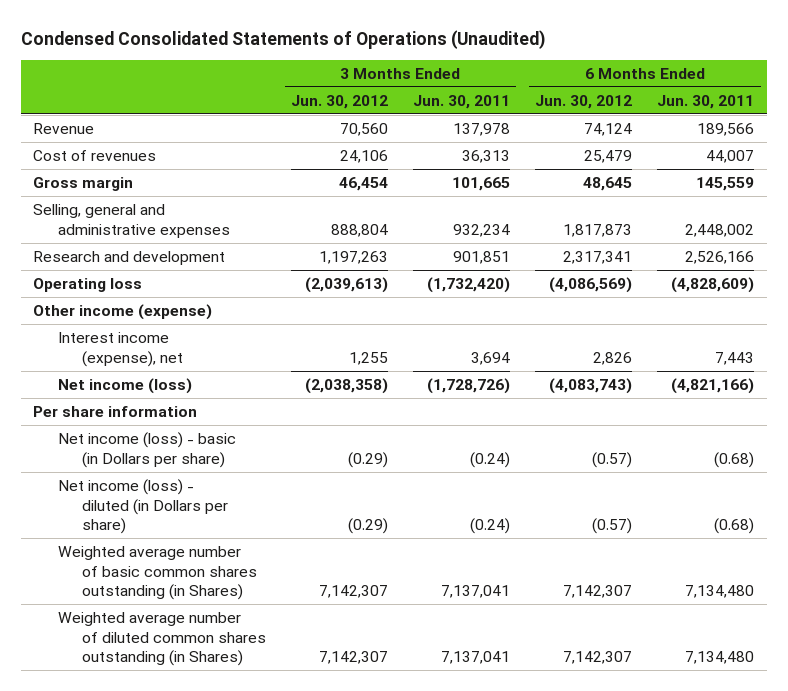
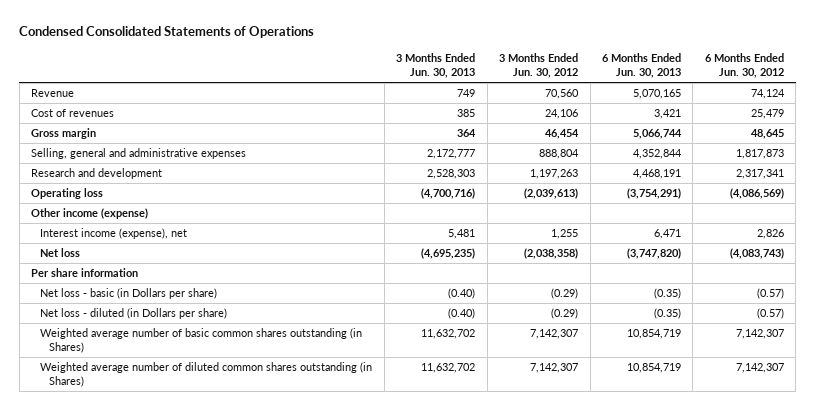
[20,29,546,49] Condensed Consolidated Statements of Operations (Unaudited) -> [19,26,315,39] Condensed Consolidated Statements of Operations
[412,94,510,109] Jun. 30, 2011 -> none
[657,94,755,109] Jun. 30, 2011 -> none
none -> [396,52,476,78] 3 Months Ended Jun. 30, 2013
none -> [602,52,682,78] 6 Months Ended Jun. 30, 2013
[57,377,192,394] Net income (loss) -> [40,248,81,258] Net loss
[57,431,236,468] Net income (loss) - basic (in Dollars per share) -> [40,288,218,300] Net loss - basic (in Dollars per share)
[57,478,228,535] Net income (loss) - diluted (in Dollars per share) -> [40,308,228,320] Net loss - diluted (in Dollars per share)

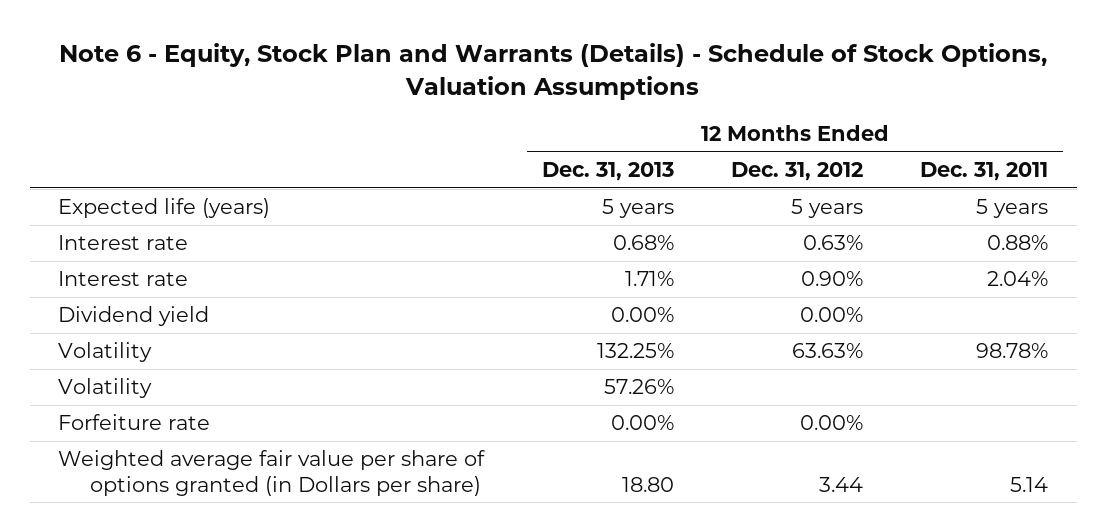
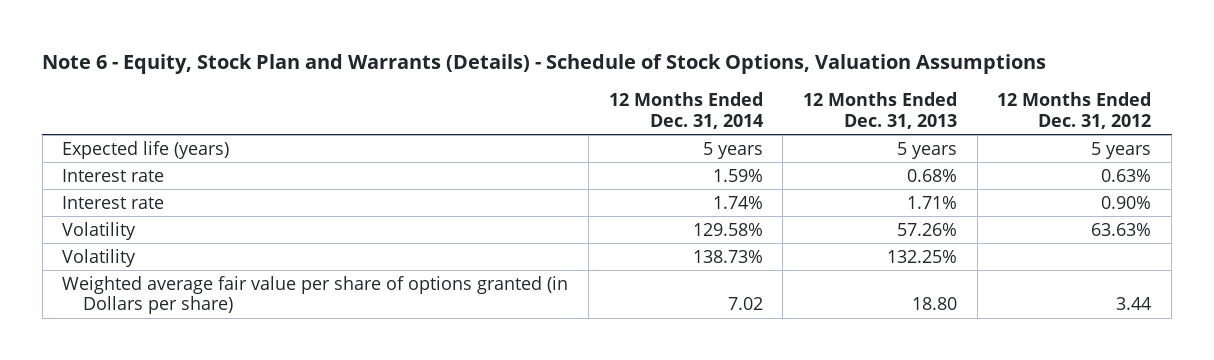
[920,162,1049,182] Dec. 31, 2011 -> none
none -> [608,92,763,129] 12 Months Ended Dec. 31, 2014
[58,306,210,327] Dividend yield -> none
[58,414,211,431] Forfeiture rate -> none
[596,343,674,359] 132.25% -> [897,222,958,236] 57.26%
[603,379,674,395] 57.26% -> [887,249,958,263] 132.25%

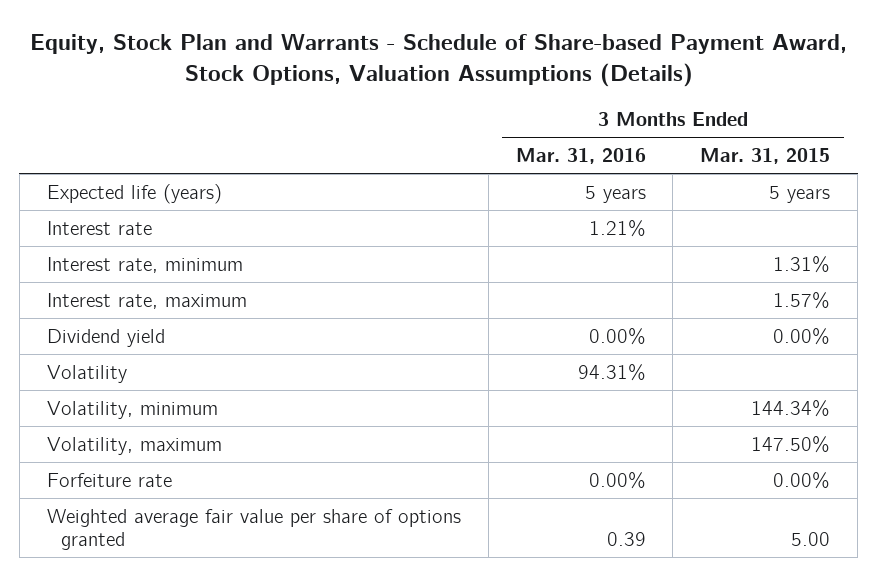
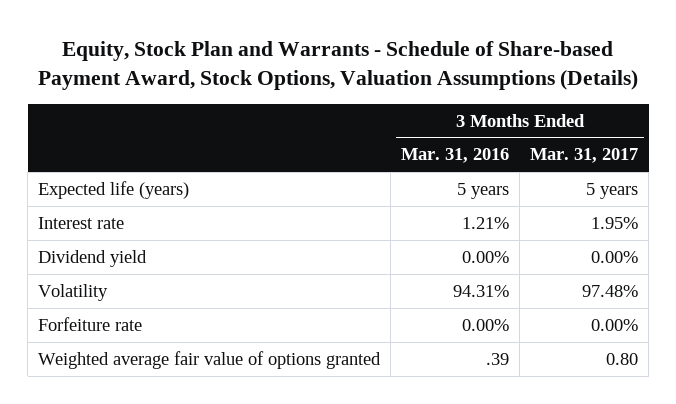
[700,148,831,165] Mar. 31, 2015 -> none
none -> [530,148,639,164] Mar. 31, 2017
[46,256,243,273] Interest rate, minimum -> none
[46,292,247,309] Interest rate, maximum -> none
[46,400,218,419] Volatility, minimum -> none
[46,436,222,455] Volatility, maximum -> none
[46,508,461,550] Weighted average fair value per share of options granted -> [38,350,382,369] Weighted average fair value of options granted
[606,531,646,546] 0.39 -> [486,352,510,365] .39

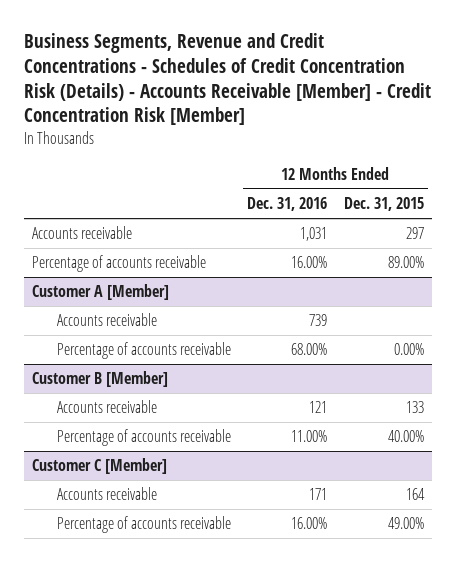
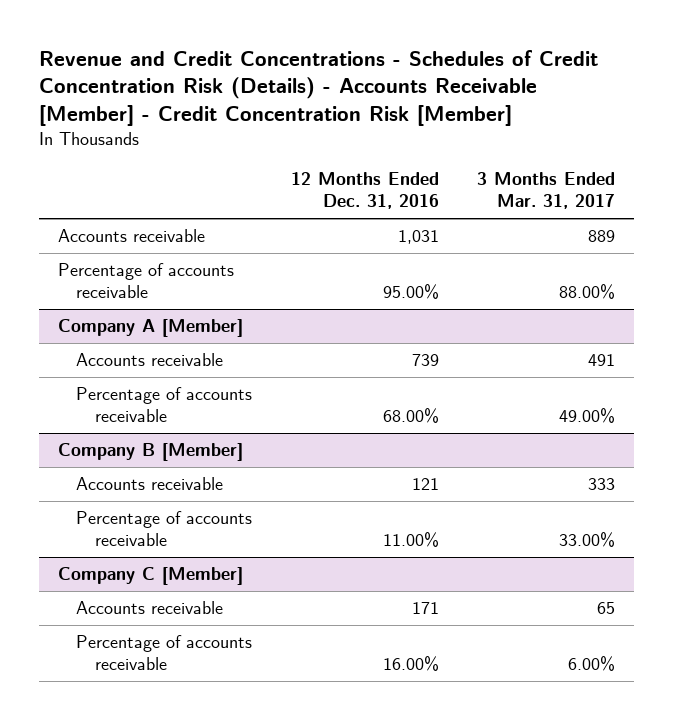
[23,33,431,126] Business Segments, Revenue and Credit Concentrations - Schedules of Credit Concentration Risk (Details) - Accounts Receivable [Member] - Credit Concentration Risk [Member] -> [38,49,598,126] Revenue and Credit Concentrations - Schedules of Credit Concentration Risk (Details) - Accounts Receivable [Member] - Credit Concentration Risk [Member]
[343,197,424,212] Dec. 31, 2015 -> none
none -> [476,172,615,210] 3 Months Ended Mar. 31, 2017
[291,256,328,269] 16.00% -> [382,284,439,300] 95.00%
[31,284,169,301] Customer A [Member] -> [57,319,243,338] Company A [Member]
[31,371,168,388] Customer B [Member] -> [57,443,243,462] Company B [Member]
[31,458,167,475] Customer C [Member] -> [57,567,243,586] Company C [Member]

